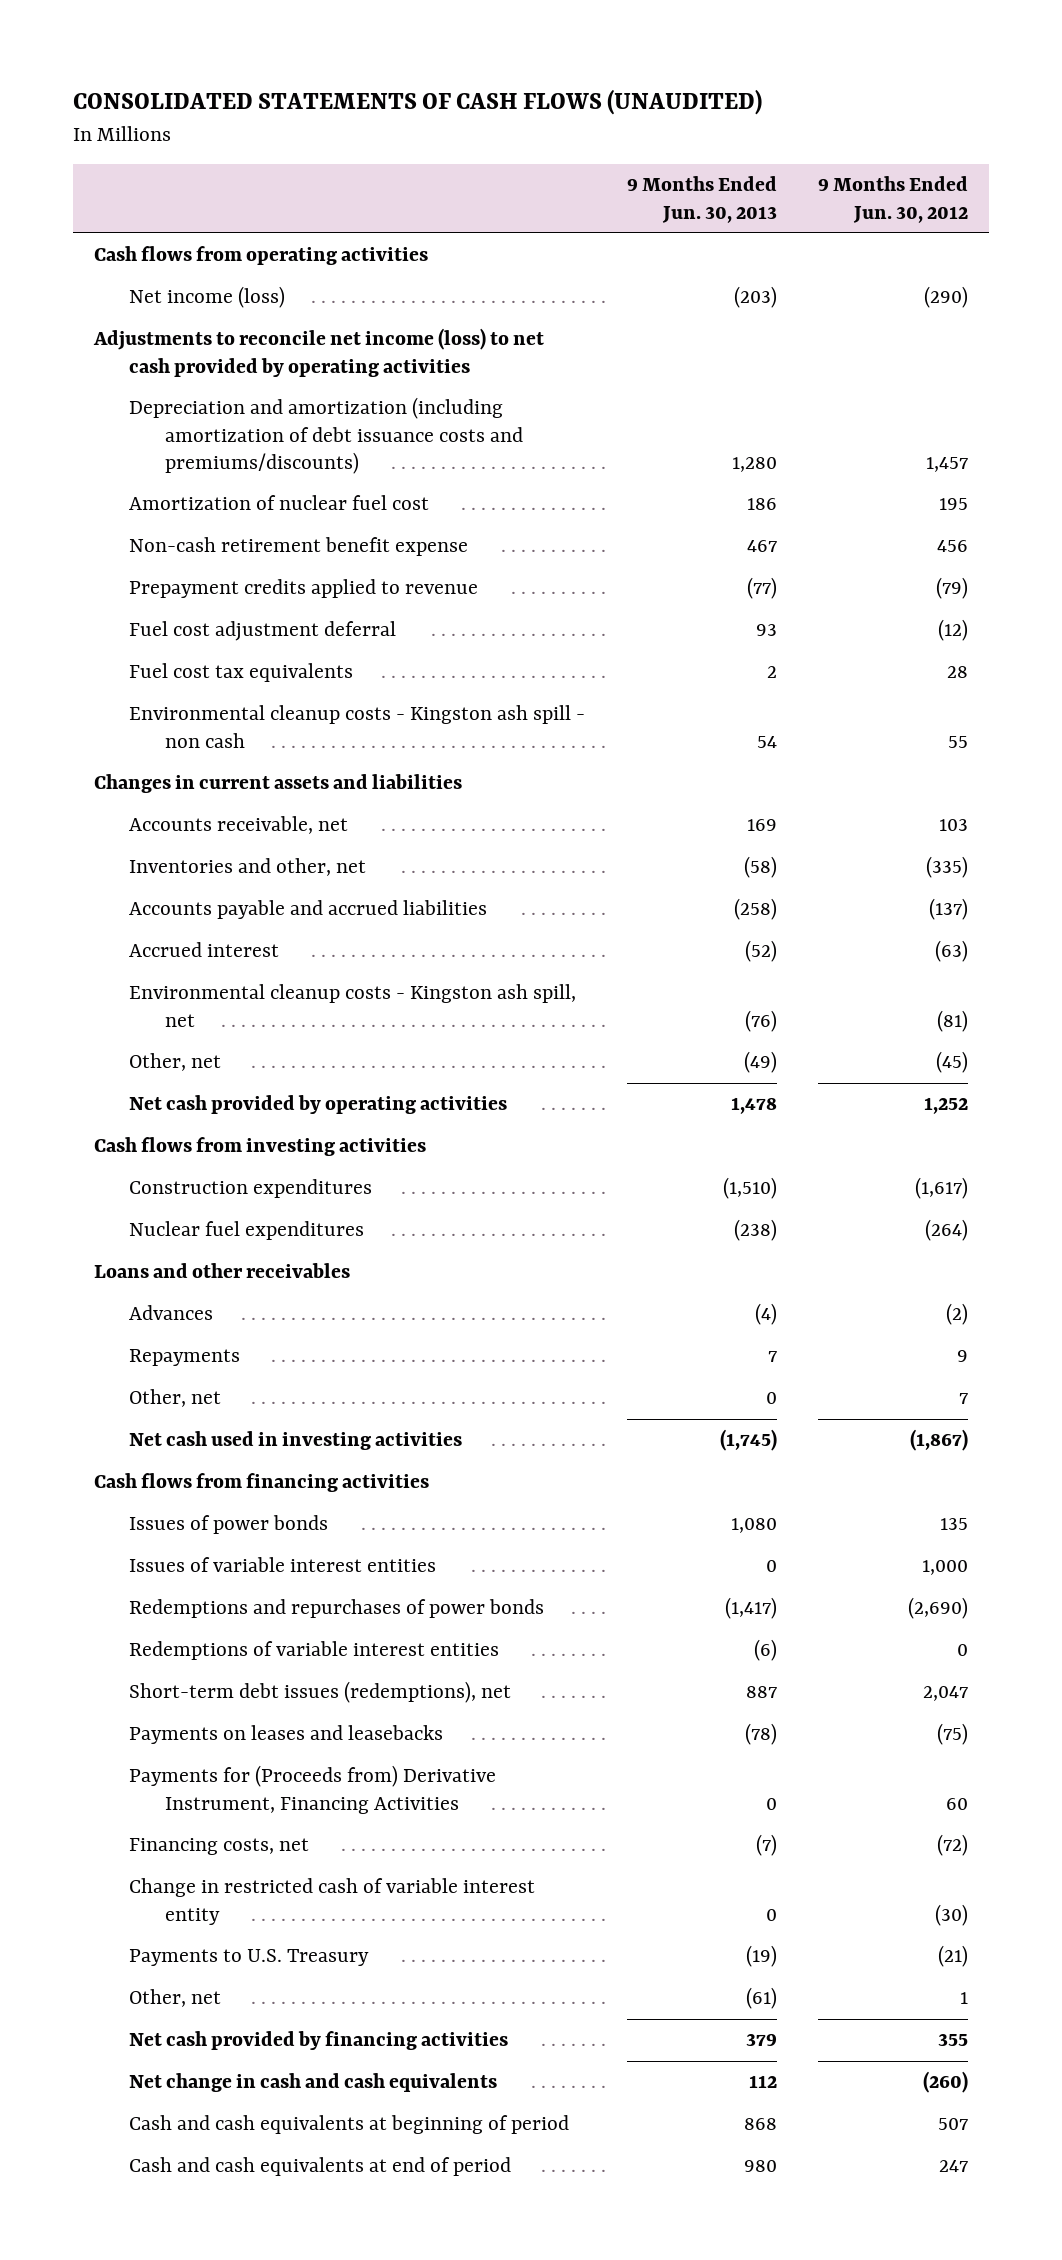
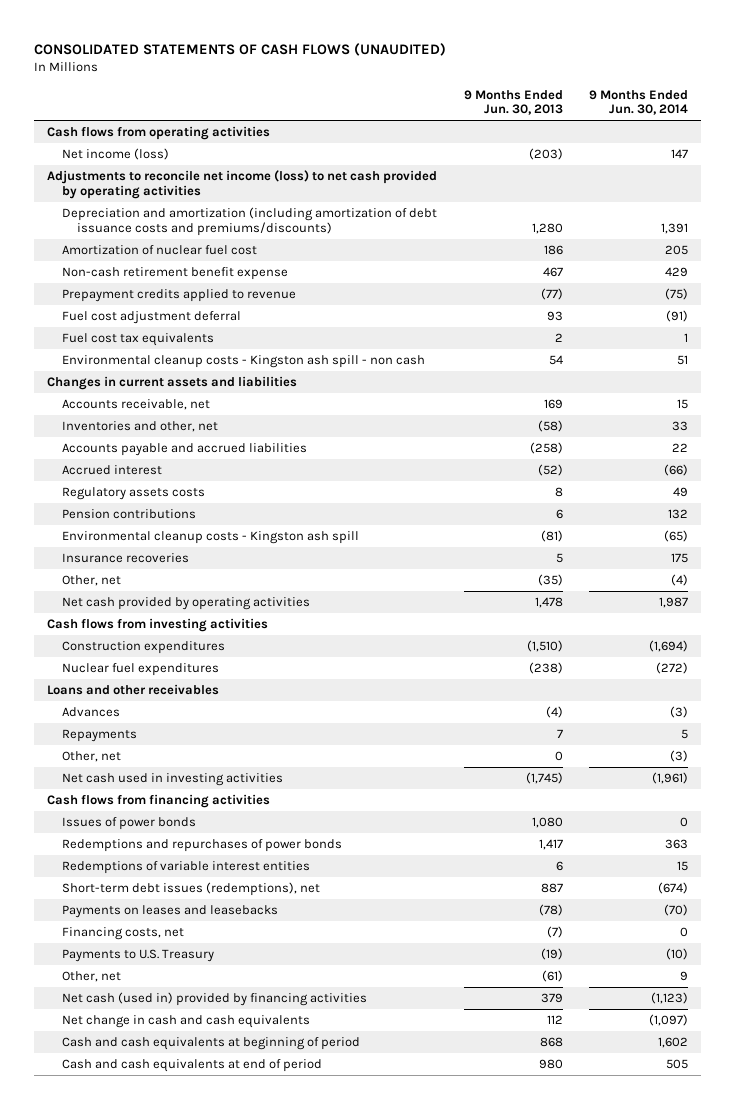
[818,176,969,223] 9 Months Ended Jun. 30, 2012 -> none
none -> [589,89,689,116] 9 Months Ended Jun. 30, 2014
none -> [62,486,206,500] Regulatory assets costs
none -> [62,508,197,519] Pension contributions
[129,984,577,1027] Environmental cleanup costs - Kingston ash spill, net -> [62,530,360,544] Environmental cleanup costs - Kingston ash spill
[744,1009,777,1032] (76) -> [540,529,563,542] (81)
none -> [62,552,190,563] Insurance recoveries
[743,1051,777,1074] (49) -> [537,573,563,586] (35)
[129,1557,437,1573] Issues of variable interest entities -> none
[724,1597,777,1620] (1,417) -> [538,838,563,850] 1,417
[753,1639,777,1662] (6) -> [555,860,563,871] 6
[129,1765,497,1814] Payments for (Proceeds from) Derivative Instrument, Financing Activities -> none
[129,1878,536,1925] Change in restricted cash of variable interest entity -> none
[129,2031,509,2051] Net cash provided by financing activities -> [62,991,368,1006] Net cash (used in) provided by financing activities

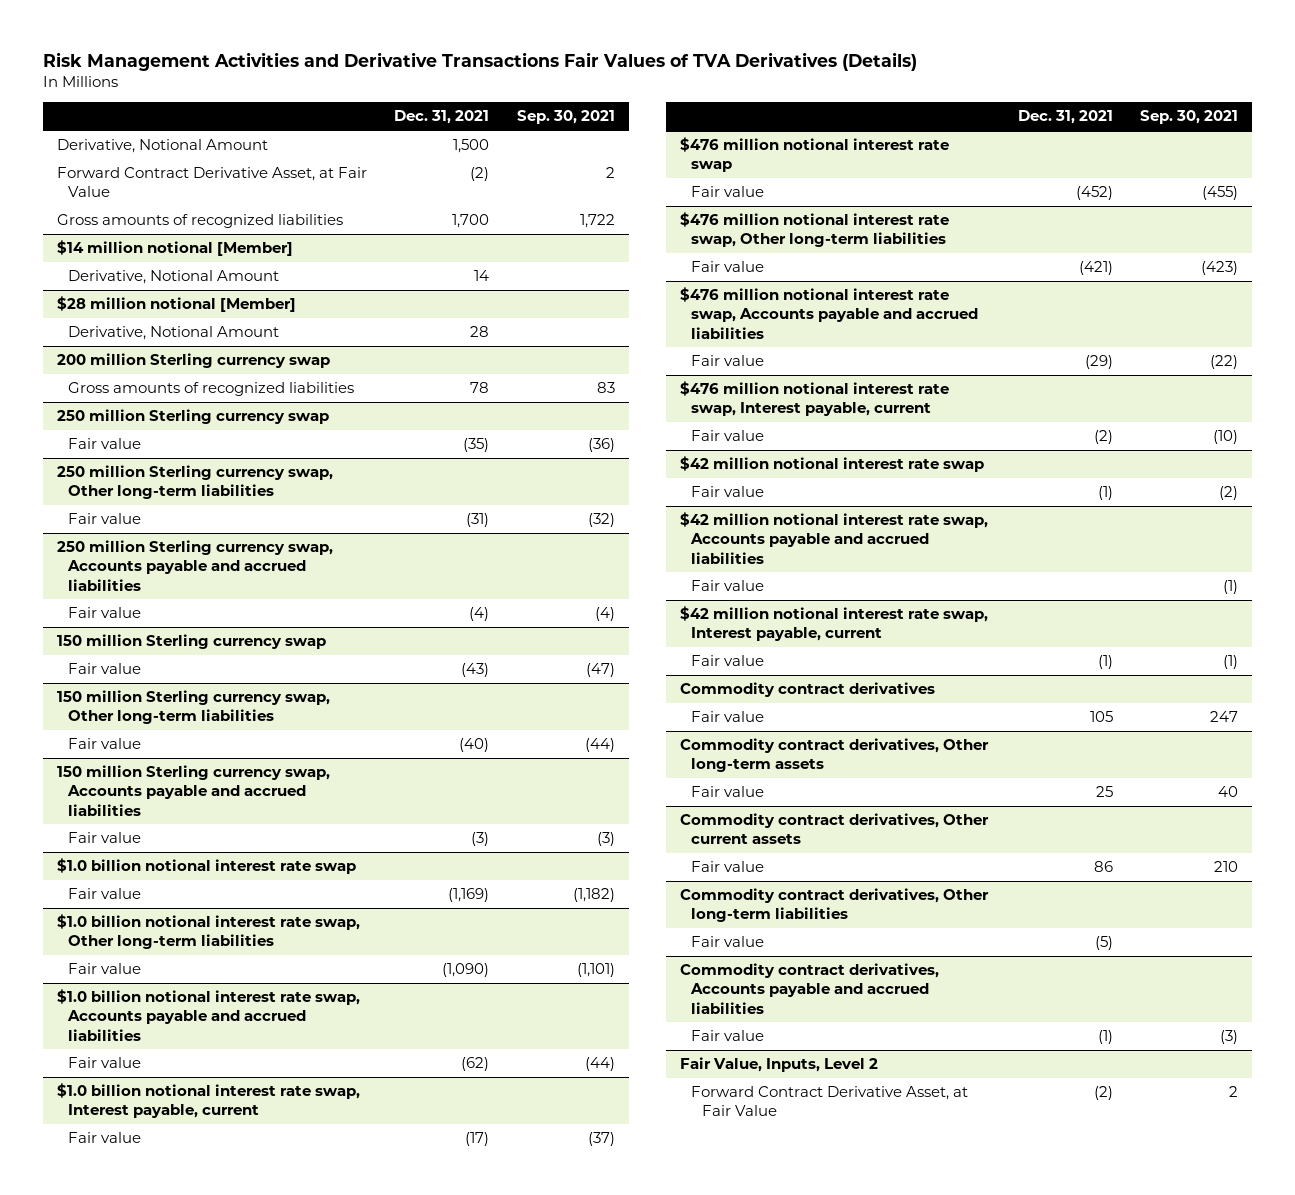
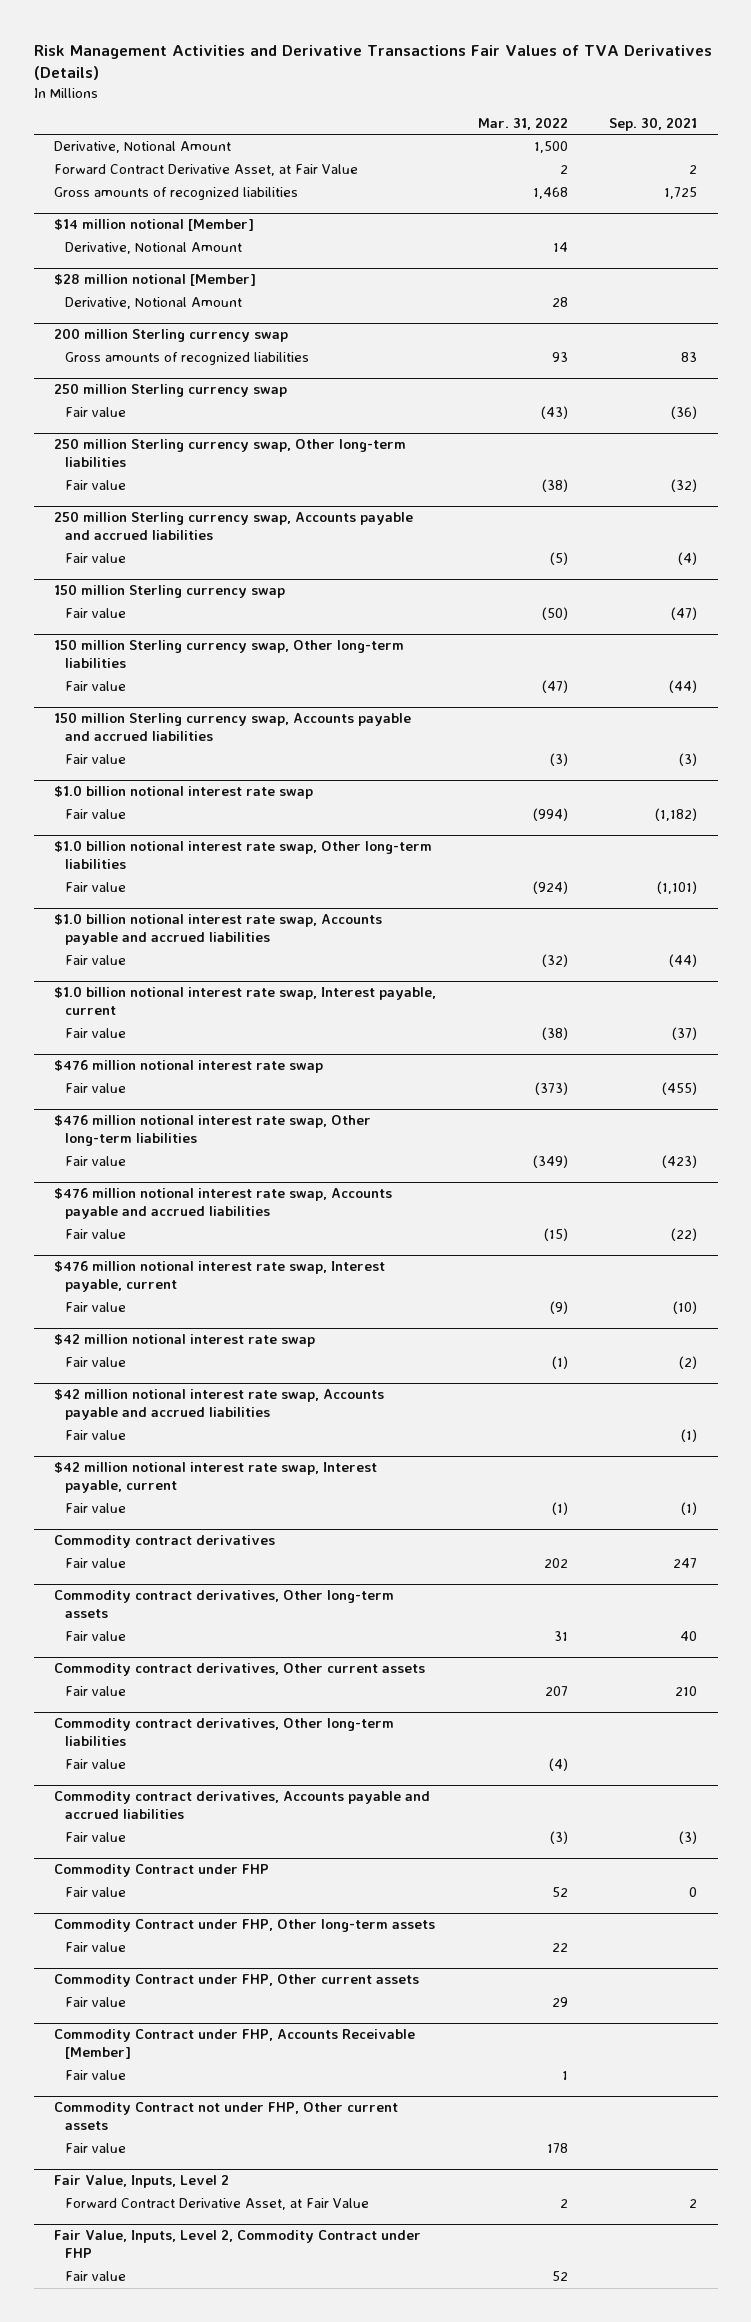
[394,110,490,125] Dec. 31, 2021 -> none
none -> [477,117,568,131] Mar. 31, 2022
[580,214,616,229] 1,722 -> [663,187,697,200] 1,725
none -> [54,1864,270,1878] Commodity Contract under FHP
none -> [65,1887,127,1898] Fair value
none -> [54,1919,436,1933] Commodity Contract under FHP, Other long-term assets
none -> [65,1942,127,1953] Fair value
none -> [54,1974,420,1988] Commodity Contract under FHP, Other current assets
none -> [65,1997,127,2008] Fair value
none -> [54,2029,416,2060] Commodity Contract under FHP, Accounts Receivable [Member]
none -> [65,2070,127,2081] Fair value
none -> [54,2102,399,2131] Commodity Contract not under FHP, Other current assets
none -> [65,2143,127,2154] Fair value
none -> [54,2230,422,2259] Fair Value, Inputs, Level 2, Commodity Contract under FHP
none -> [65,2271,127,2282] Fair value

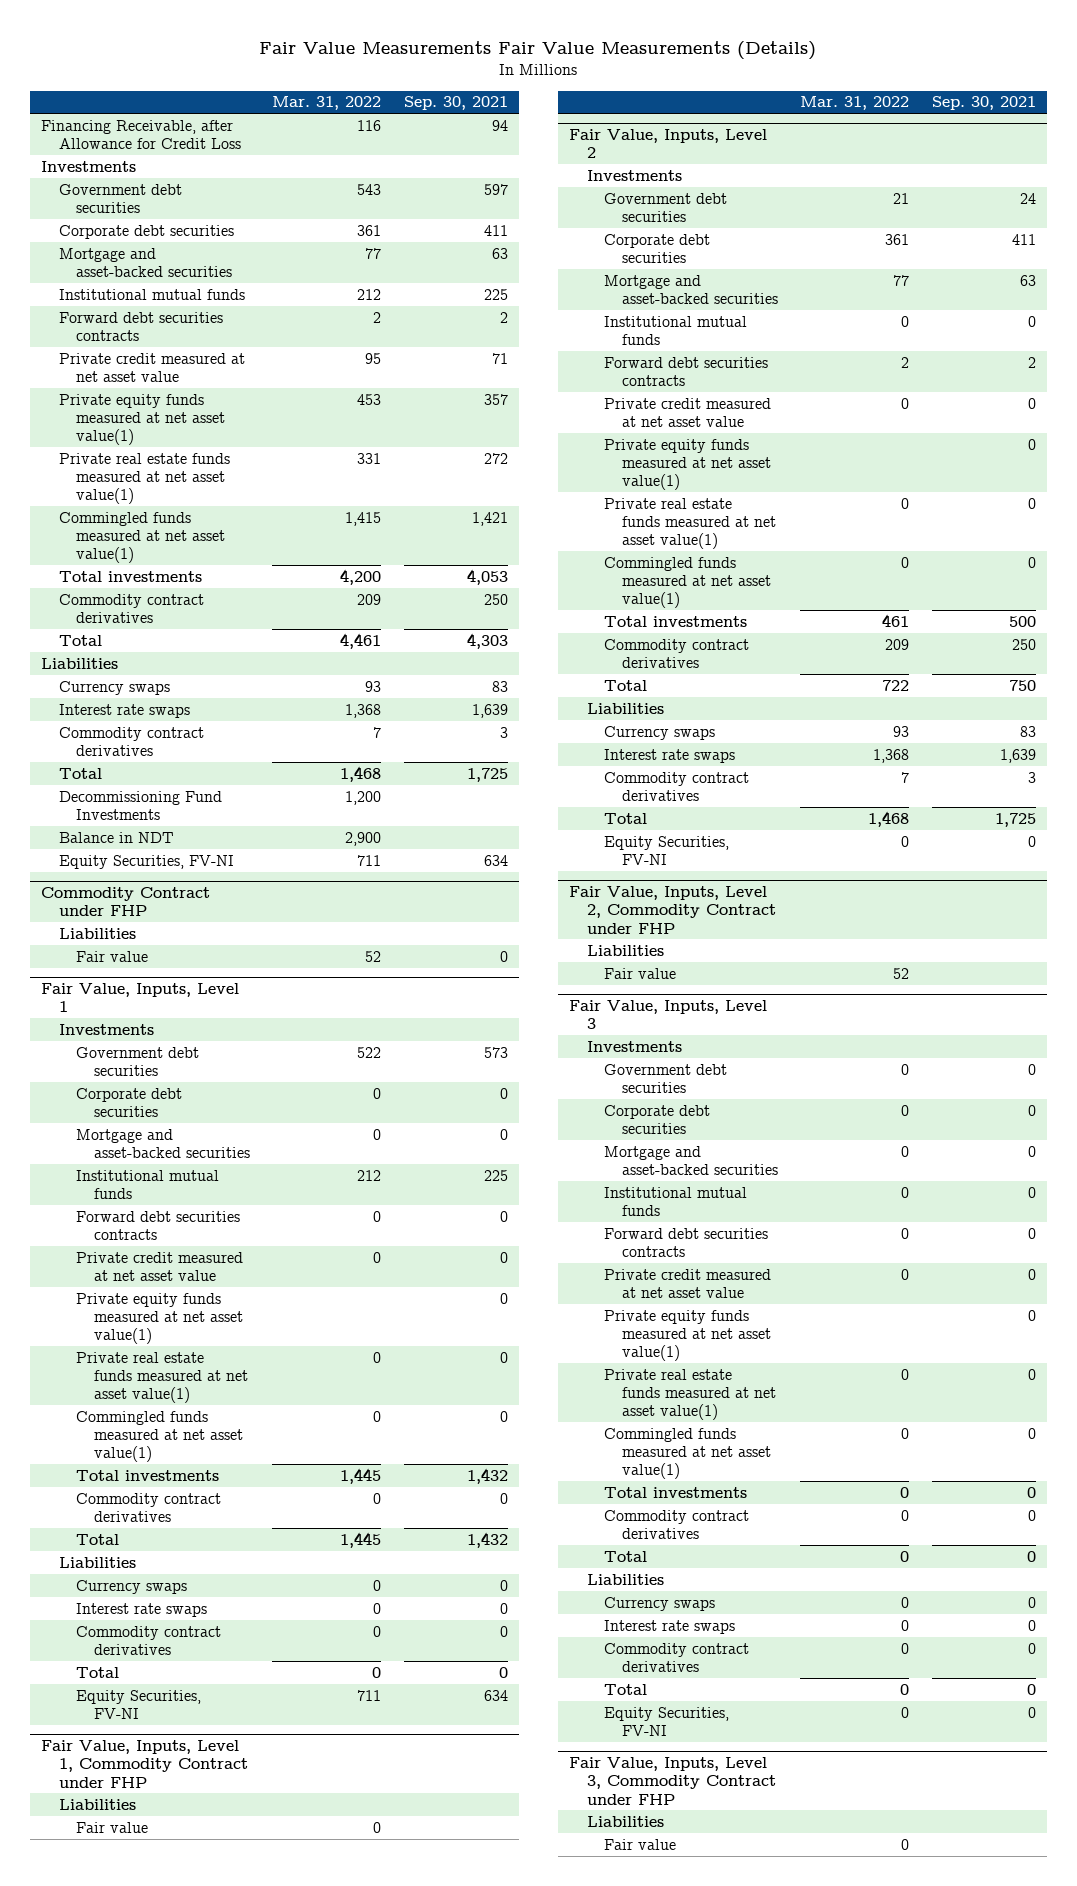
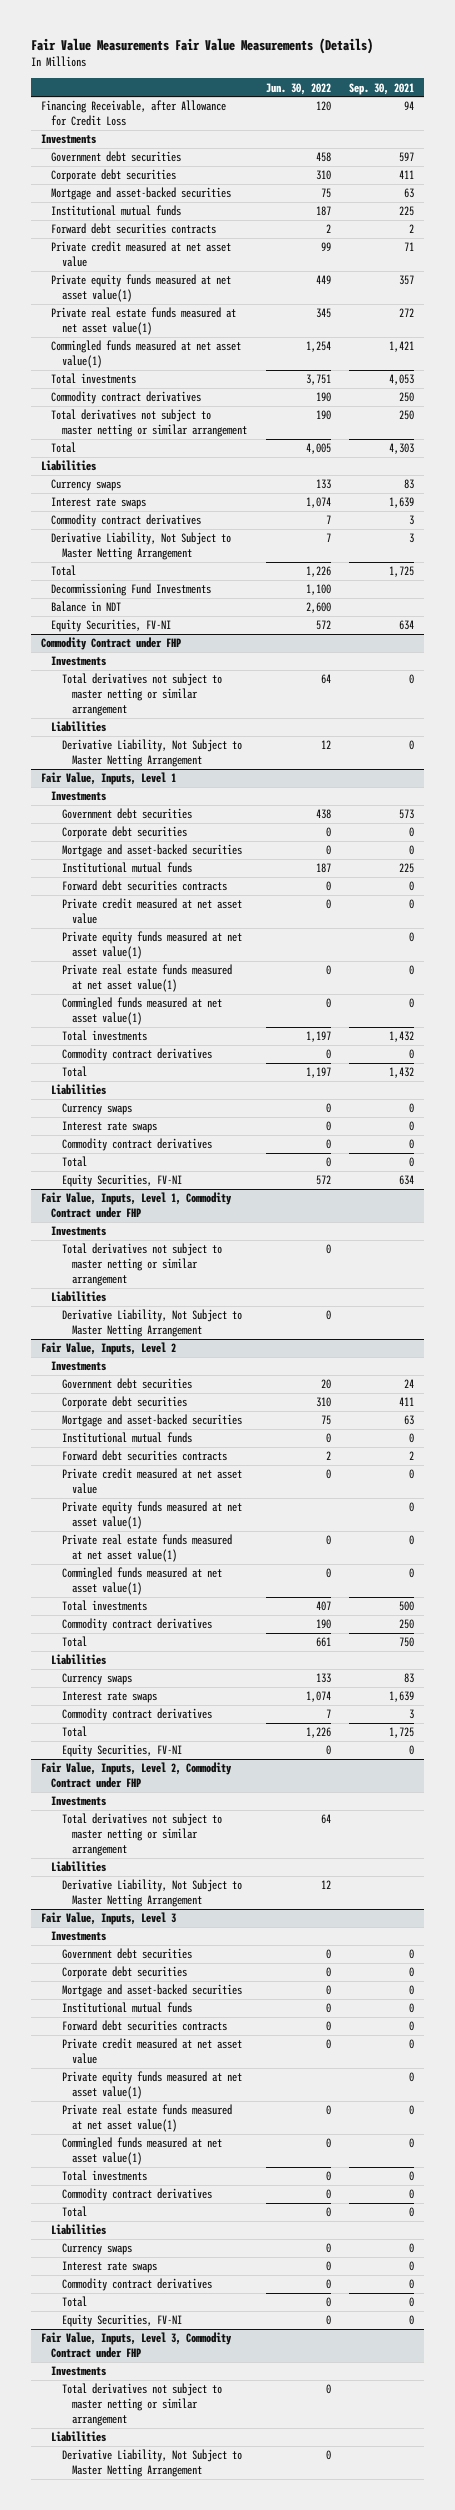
[272,96,382,111] Mar. 31, 2022 -> none
none -> [265,82,331,95] Jun. 30, 2022
none -> [51,409,247,438] Total derivatives not subject to master netting or similar arrangement
none -> [51,532,232,561] Derivative Liability, Not Subject to Master Netting Arrangement
none -> [51,656,107,667] Investments
none -> [61,673,222,717] Total derivatives not subject to master netting or similar arrangement
[76,950,149,962] Fair value -> none
none -> [61,739,242,768] Derivative Liability, Not Subject to Master Netting Arrangement
none -> [51,1226,107,1237] Investments
none -> [61,1243,222,1287] Total derivatives not subject to master netting or similar arrangement
[76,1821,149,1833] Fair value -> none
none -> [61,1309,242,1338] Derivative Liability, Not Subject to Master Netting Arrangement
none -> [51,1796,107,1807] Investments
none -> [61,1813,222,1857] Total derivatives not subject to master netting or similar arrangement
[604,967,677,979] Fair value -> none
none -> [61,1879,242,1908] Derivative Liability, Not Subject to Master Netting Arrangement
none -> [51,2366,107,2377] Investments
none -> [61,2383,222,2427] Total derivatives not subject to master netting or similar arrangement
[604,1838,677,1850] Fair value -> none
none -> [61,2449,242,2478] Derivative Liability, Not Subject to Master Netting Arrangement

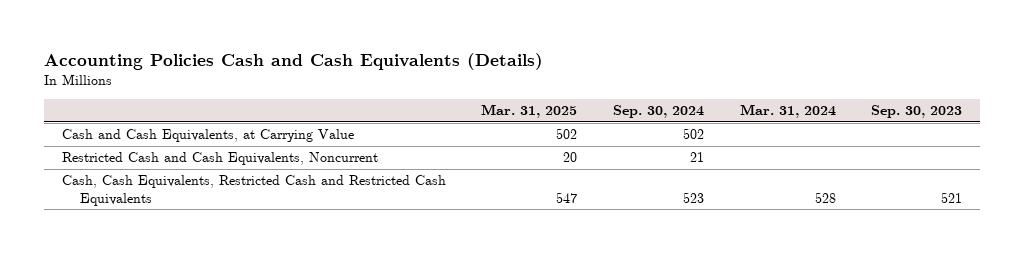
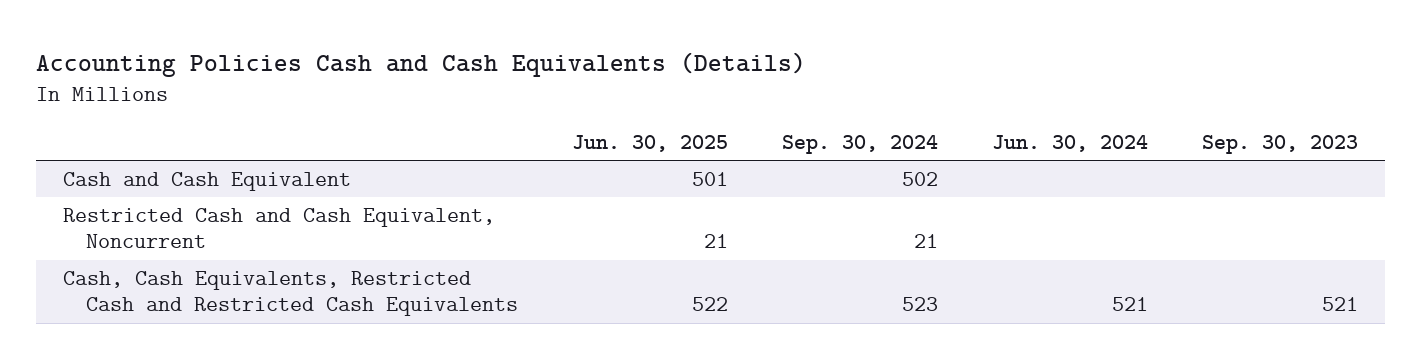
[481,104,578,119] Mar. 31, 2025 -> none
[739,104,836,119] Mar. 31, 2024 -> none
none -> [571,134,728,152] Jun. 30, 2025
none -> [992,134,1149,152] Jun. 30, 2024
[61,129,354,143] Cash and Cash Equivalents, at Carrying Value -> [63,172,352,192] Cash and Cash Equivalent
[61,152,378,166] Restricted Cash and Cash Equivalents, Noncurrent -> [63,208,496,249] Restricted Cash and Cash Equivalent, Noncurrent

